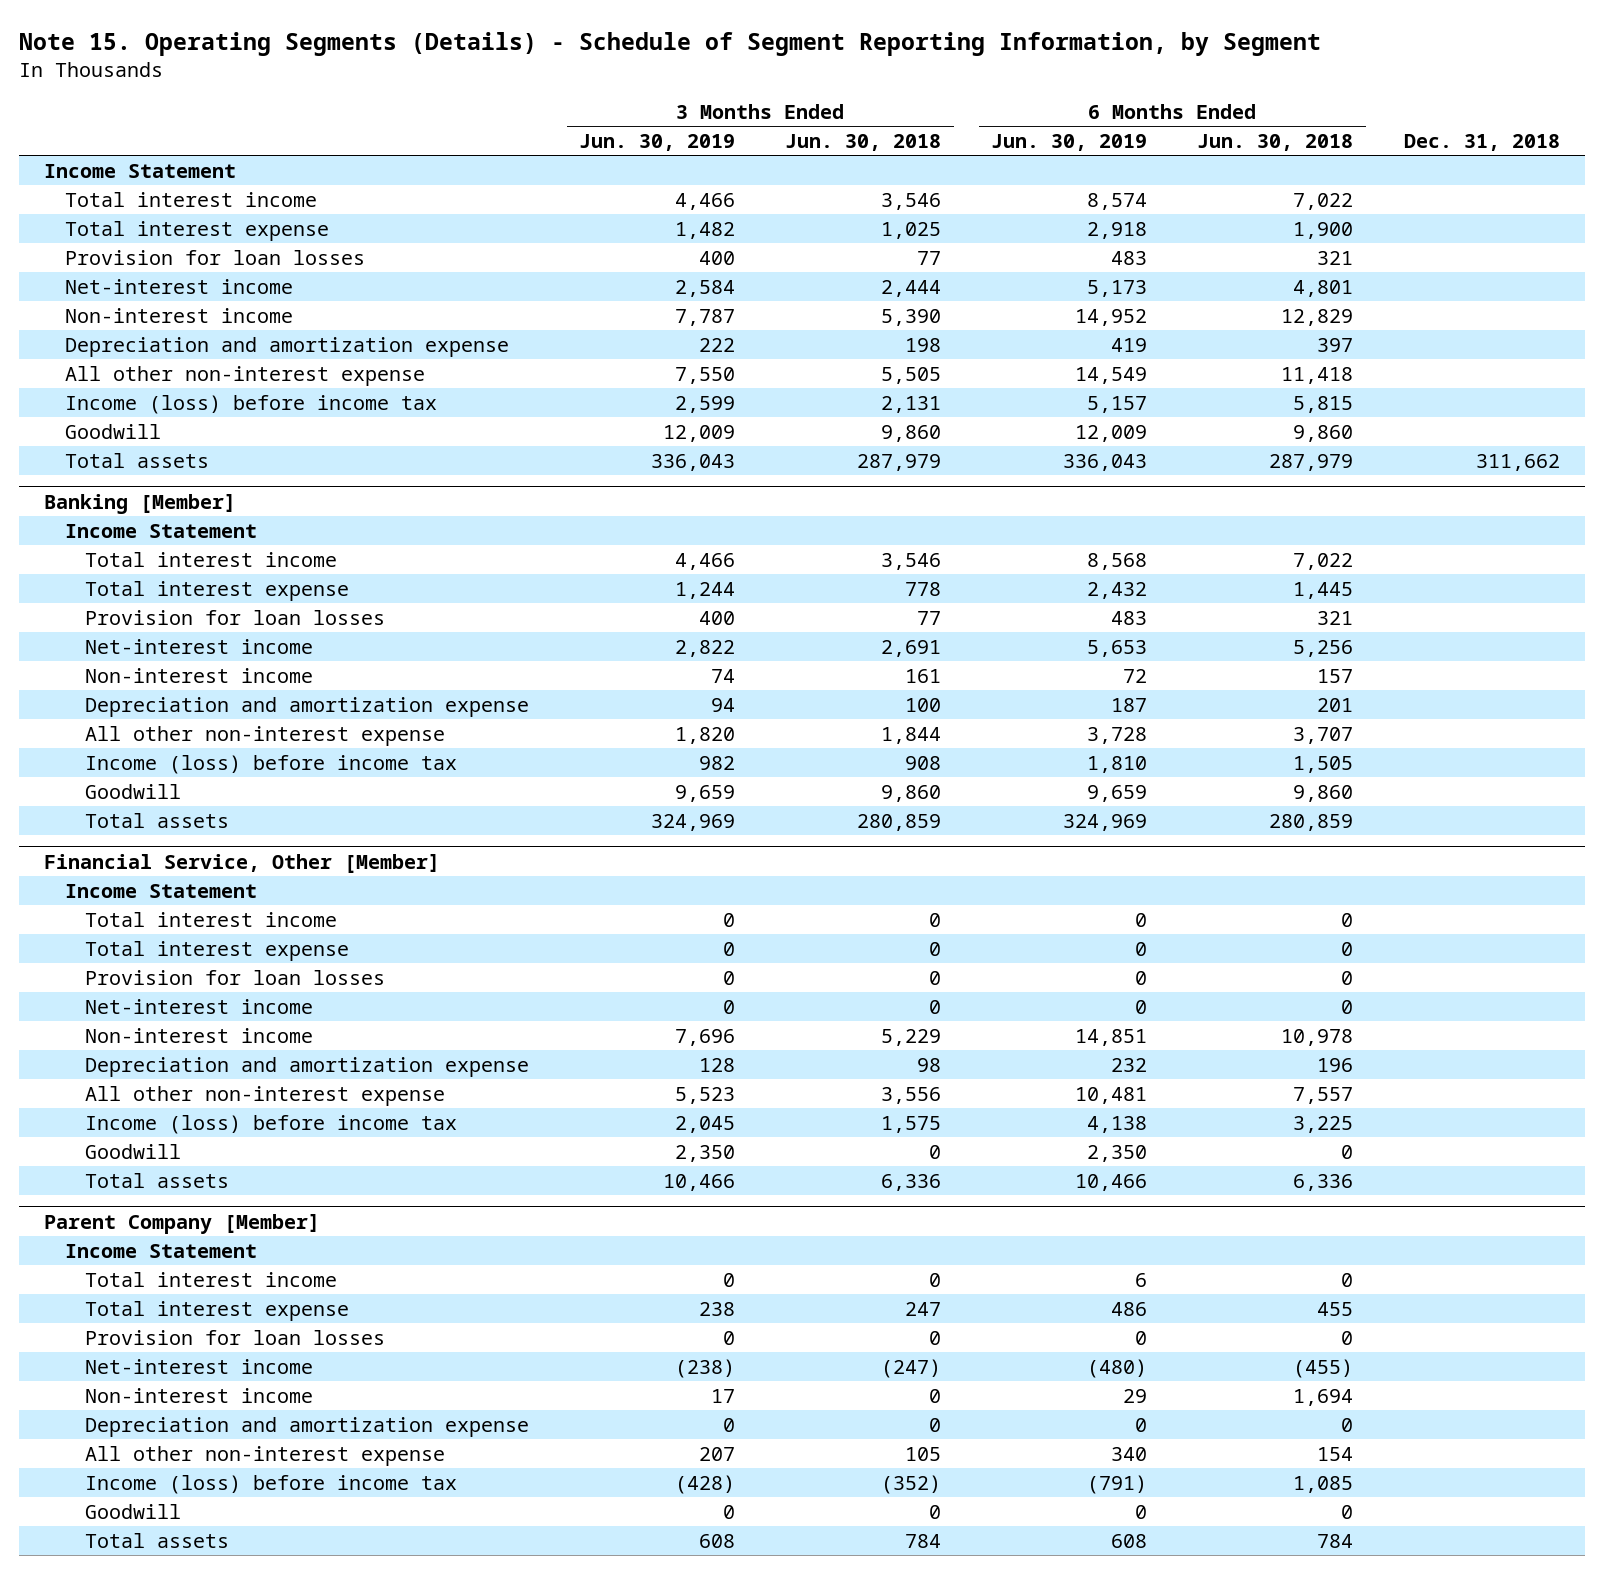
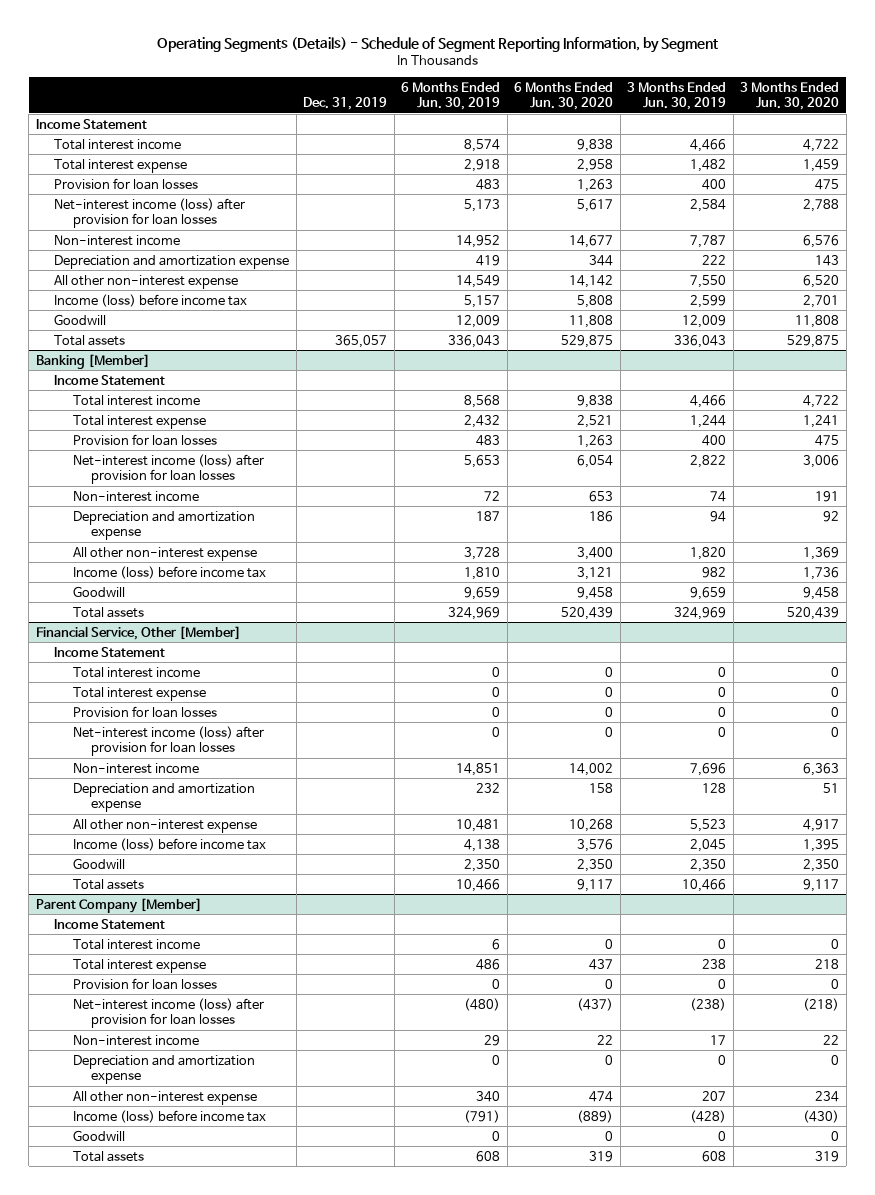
[19,32,1322,57] Note 15. Operating Segments (Details) - Schedule of Segment Reporting Information, by Segment -> [156,37,718,54] Operating Segments (Details) - Schedule of Segment Reporting Information, by Segment
[785,134,942,152] Jun. 30, 2018 -> none
[1197,134,1354,152] Jun. 30, 2018 -> none
[1403,134,1560,152] Dec. 31, 2018 -> none
none -> [303,96,388,110] Dec. 31, 2019
none -> [514,81,614,110] 6 Months Ended Jun. 30, 2020
none -> [740,81,840,110] 3 Months Ended Jun. 30, 2020
[64,278,293,294] Net-interest income -> [54,197,246,228] Net-interest income (loss) after provision for loan losses
[84,638,313,654] Net-interest income -> [72,453,264,484] Net-interest income (loss) after provision for loan losses
[84,998,313,1014] Net-interest income -> [72,725,264,756] Net-interest income (loss) after provision for loan losses
[84,1358,313,1374] Net-interest income -> [72,997,264,1028] Net-interest income (loss) after provision for loan losses

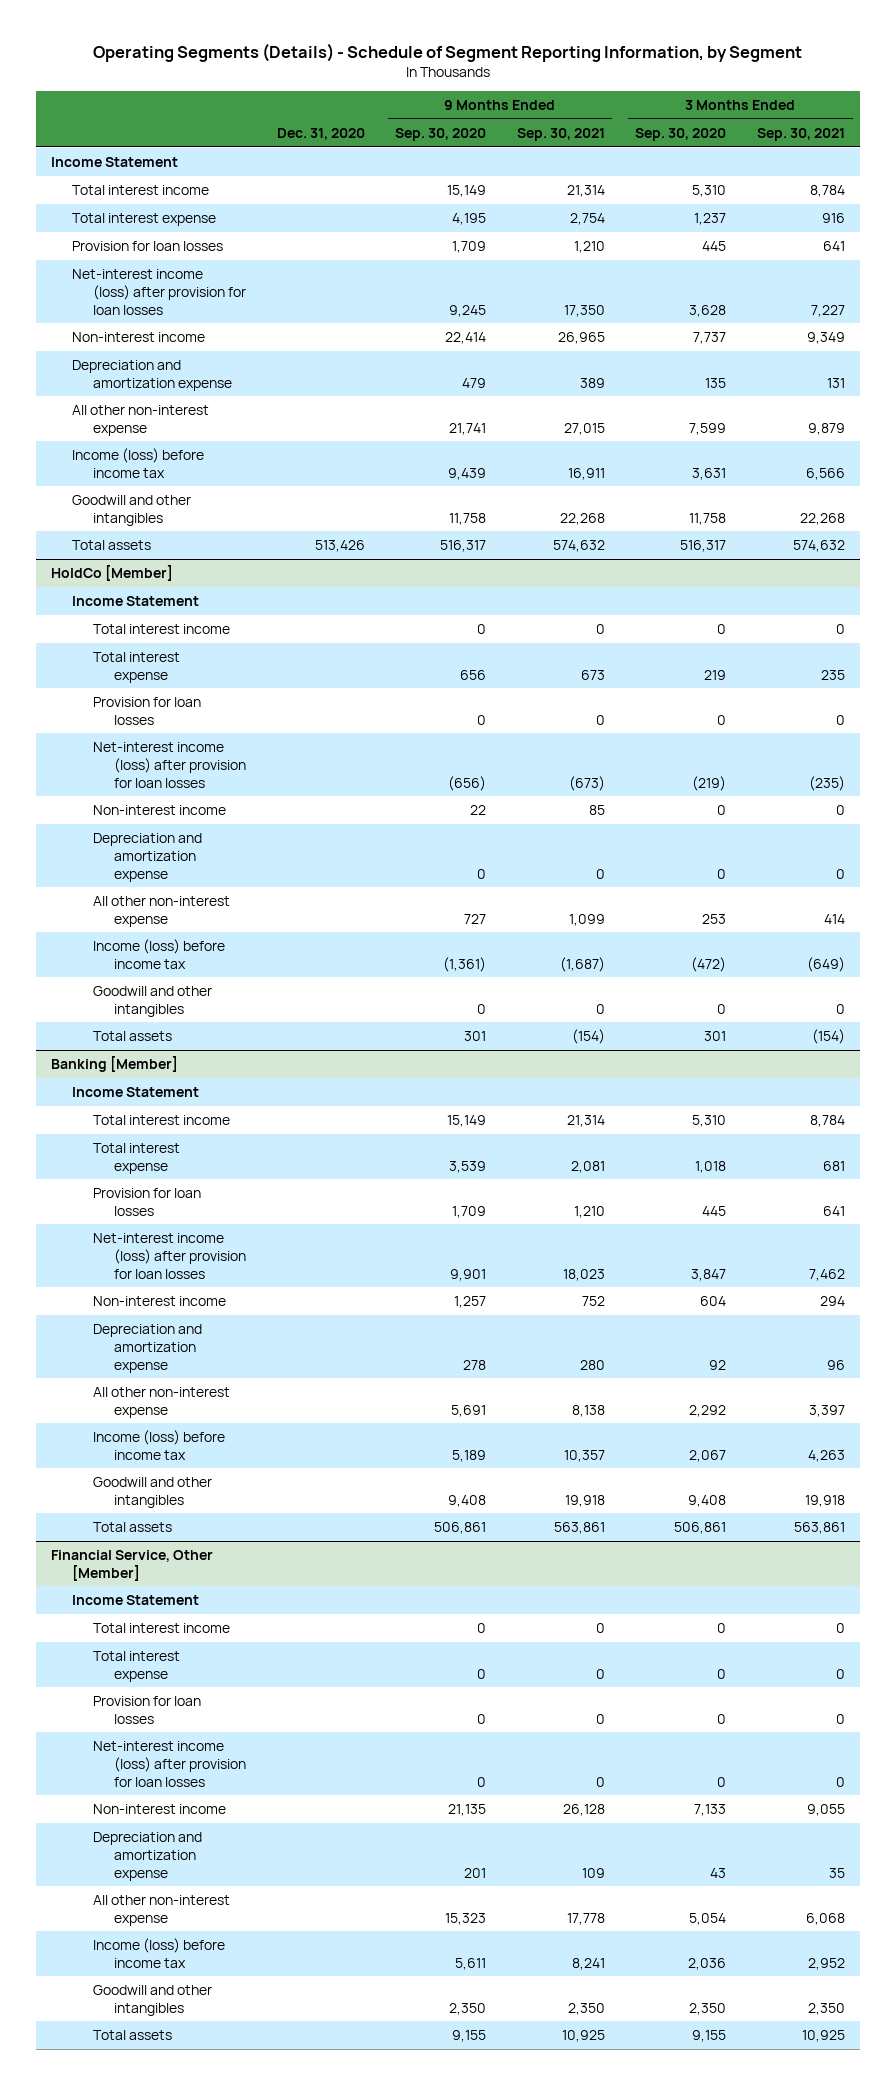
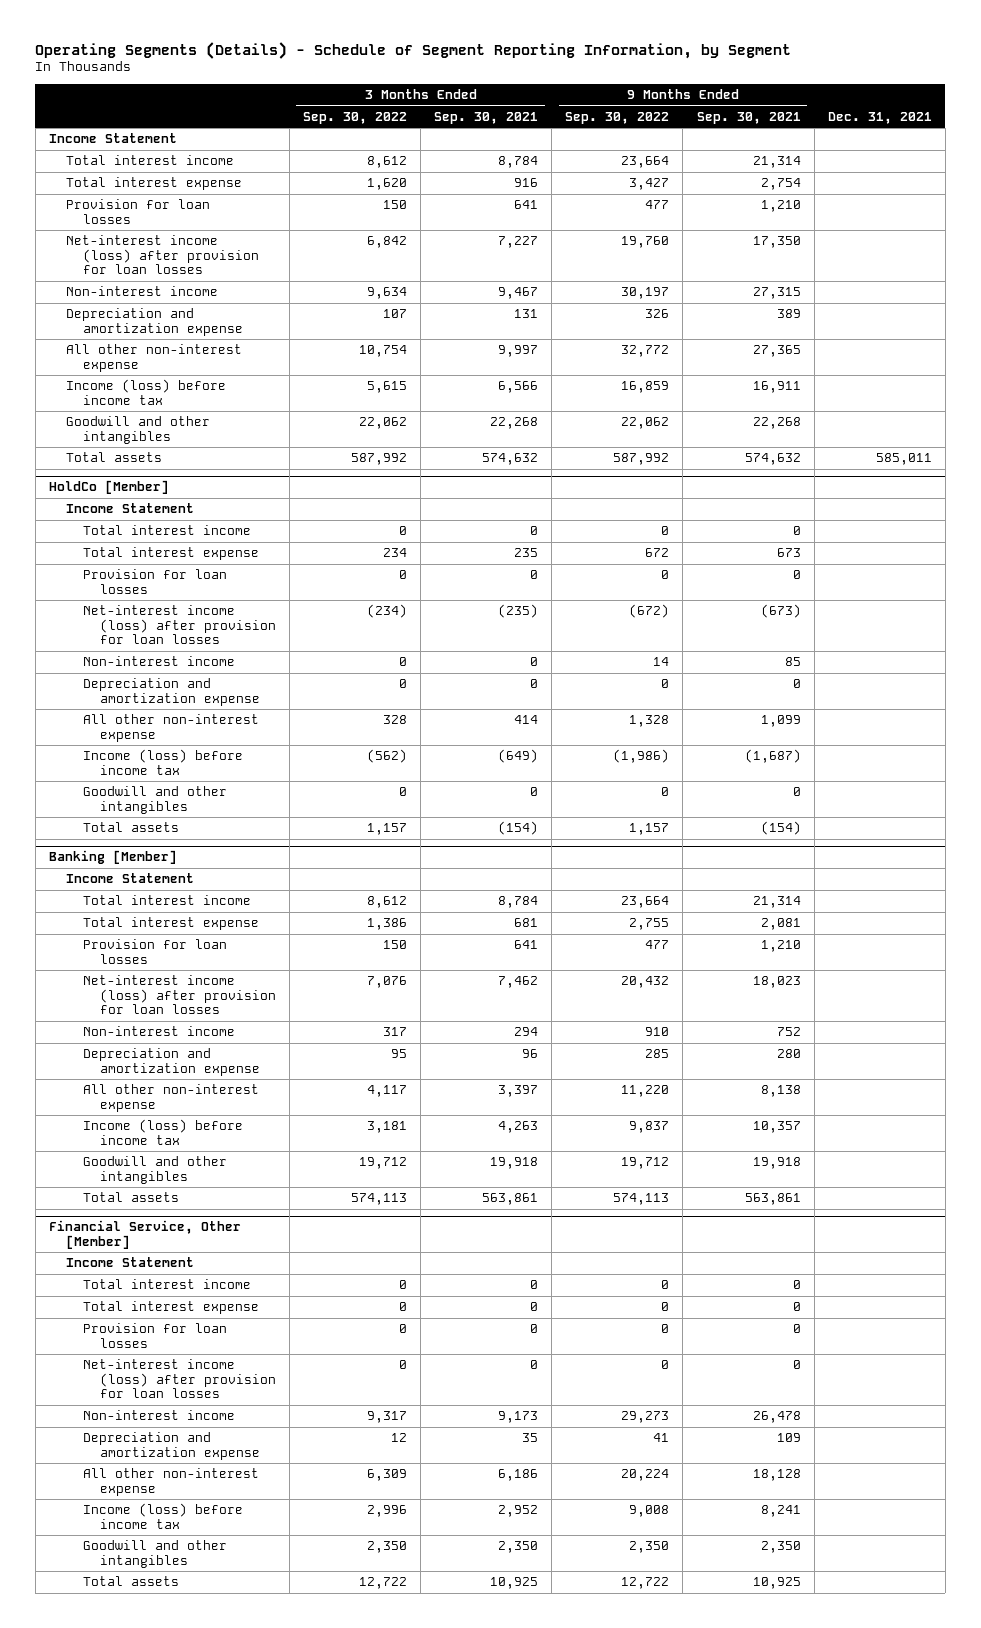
[276,127,365,140] Dec. 31, 2020 -> none
[395,127,487,141] Sep. 30, 2020 -> none
[635,127,727,141] Sep. 30, 2020 -> none
none -> [303,111,408,124] Sep. 30, 2022
none -> [565,111,670,124] Sep. 30, 2022
none -> [827,111,932,124] Dec. 31, 2021
[557,332,605,345] 26,965 -> [752,287,801,300] 27,315
[806,332,845,345] 9,349 -> [498,287,539,300] 9,467
[563,422,605,435] 27,015 -> [752,345,801,358] 27,365
[807,422,845,435] 9,879 -> [498,345,539,358] 9,997
[562,1804,605,1817] 26,128 -> [752,1411,801,1424] 26,478
[806,1804,845,1817] 9,055 -> [498,1411,539,1424] 9,173
[566,1912,605,1925] 17,778 -> [752,1469,801,1482] 18,128
[805,1912,845,1925] 6,068 -> [498,1469,539,1482] 6,186

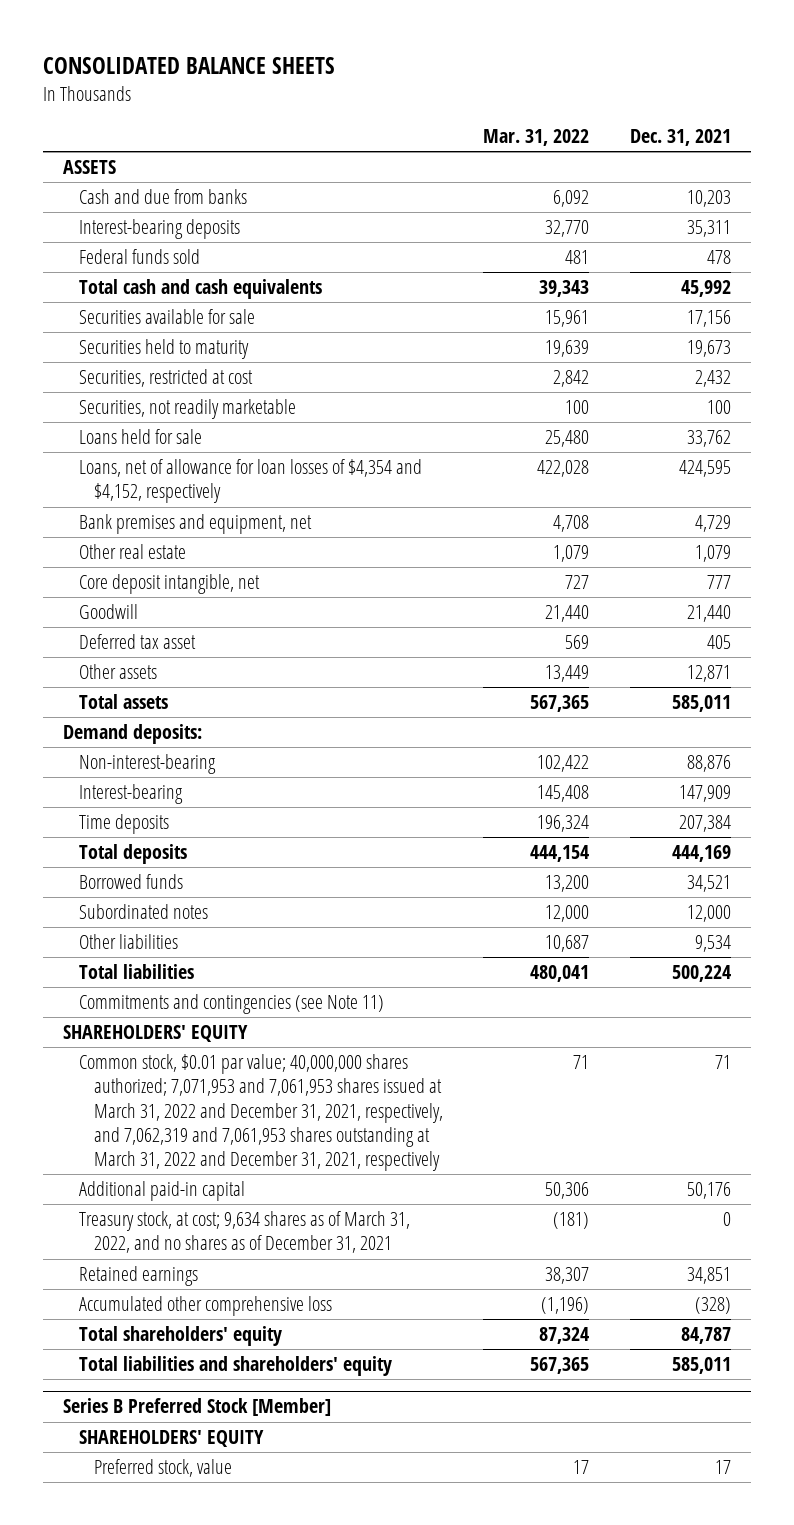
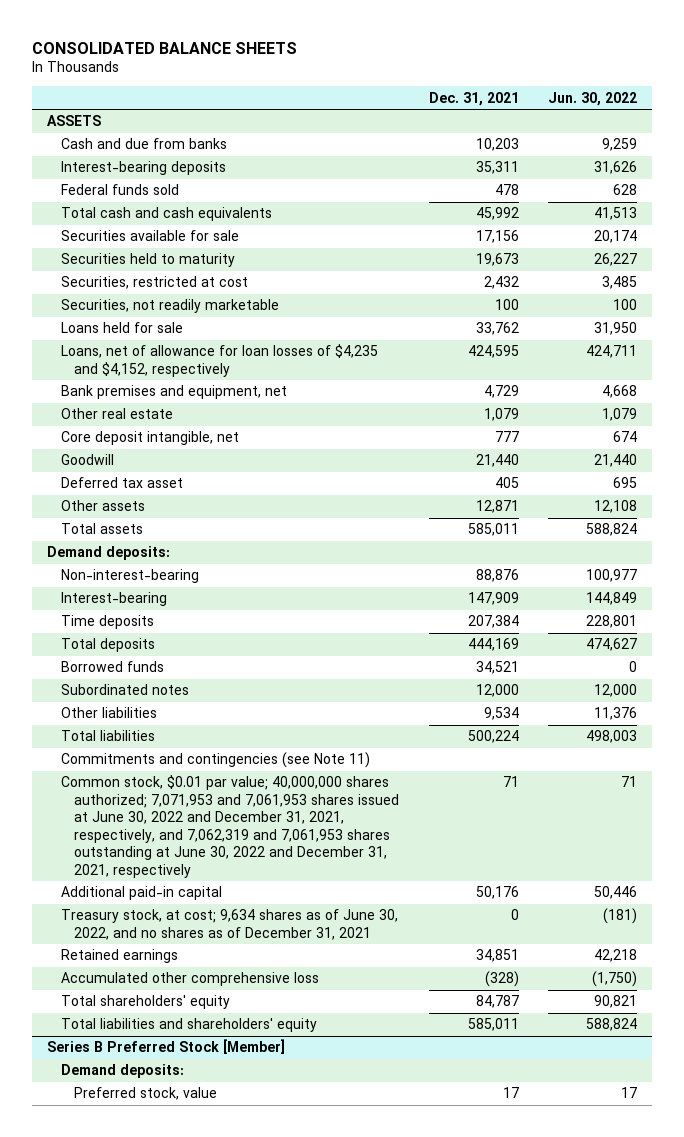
[483,128,590,146] Mar. 31, 2022 -> none
none -> [547,91,637,106] Jun. 30, 2022
[78,459,422,504] Loans, net of allowance for loan losses of $4,354 and $4,152, respectively -> [60,344,378,377] Loans, net of allowance for loan losses of $4,235 and $4,152, respectively
[63,1025,249,1043] SHAREHOLDERS' EQUITY -> none
[78,1054,444,1171] Common stock, $0.01 par value; 40,000,000 shares authorized; 7,071,953 and 7,061,953 shares issued at March 31, 2022 and December 31, 2021, respectively, and 7,062,319 and 7,061,953 shares outstanding at March 31, 2022 and December 31, 2021, respectively -> [60,775,400,878] Common stock, $0.01 par value; 40,000,000 shares authorized; 7,071,953 and 7,061,953 shares issued at June 30, 2022 and December 31, 2021, respectively, and 7,062,319 and 7,061,953 shares outstanding at June 30, 2022 and December 31, 2021, respectively
[78,1211,410,1254] Treasury stock, at cost; 9,634 shares as of March 31, 2022, and no shares as of December 31, 2021 -> [60,909,398,940] Treasury stock, at cost; 9,634 shares as of June 30, 2022, and no shares as of December 31, 2021
[78,1430,264,1448] SHAREHOLDERS' EQUITY -> none
none -> [60,1064,184,1079] Demand deposits:

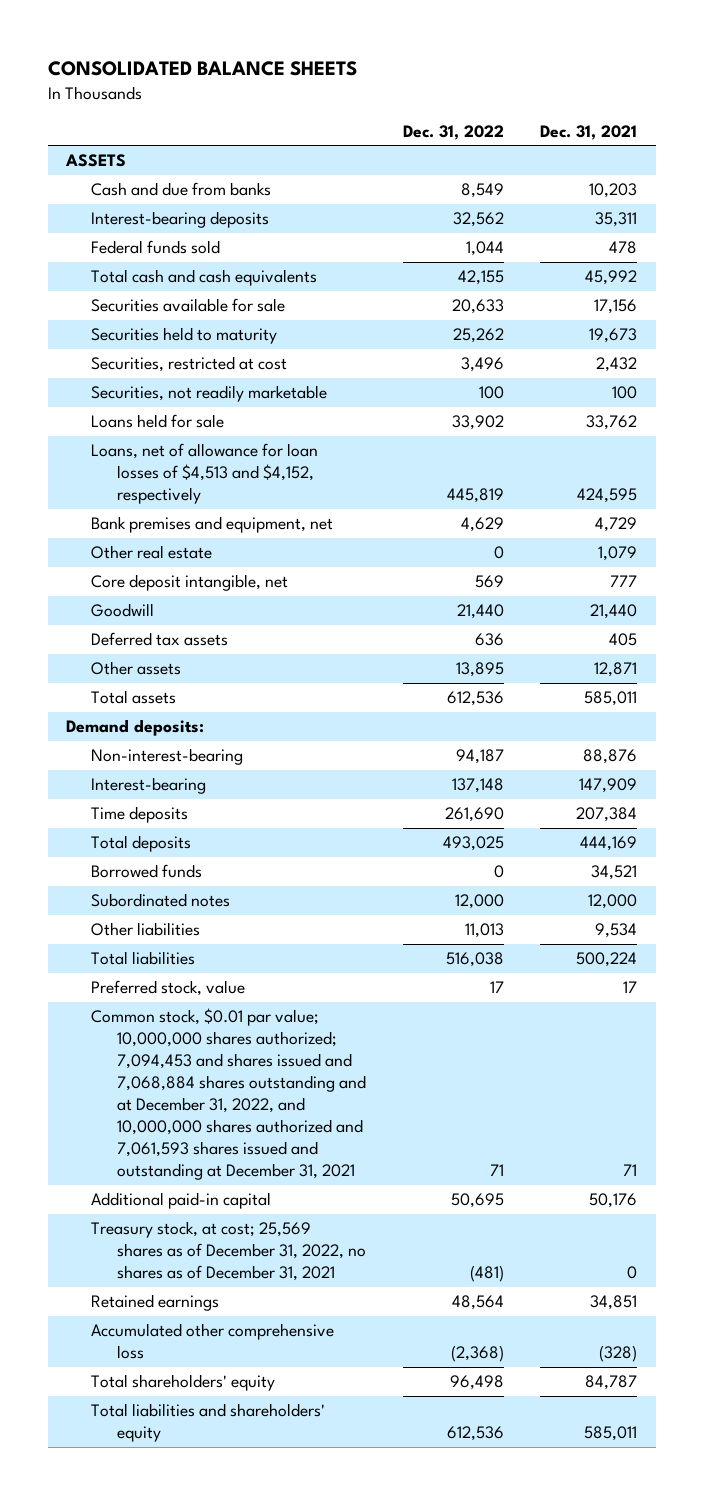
[547,91,637,106] Jun. 30, 2022 -> none
none -> [402,124,504,140] Dec. 31, 2022
[60,344,378,377] Loans, net of allowance for loan losses of $4,235 and $4,152, respectively -> [91,443,319,505] Loans, net of allowance for loan losses of $4,513 and $4,152, respectively
[60,477,183,489] Deferred tax asset -> [91,632,229,647] Deferred tax assets
[60,752,370,769] Commitments and contingencies (see Note 11) -> none
none -> [91,980,246,997] Preferred stock, value
[60,775,400,878] Common stock, $0.01 par value; 40,000,000 shares authorized; 7,071,953 and 7,061,953 shares issued at June 30, 2022 and December 31, 2021, respectively, and 7,062,319 and 7,061,953 shares outstanding at June 30, 2022 and December 31, 2021, respectively -> [91,1008,366,1181] Common stock, $0.01 par value; 10,000,000 shares authorized; 7,094,453 and shares issued and 7,068,884 shares outstanding and at December 31, 2022, and 10,000,000 shares authorized and 7,061,593 shares issued and outstanding at December 31, 2021
[60,909,398,940] Treasury stock, at cost; 9,634 shares as of June 30, 2022, and no shares as of December 31, 2021 -> [91,1221,366,1282] Treasury stock, at cost; 25,569 shares as of December 31, 2022, no shares as of December 31, 2021
[46,1039,285,1055] Series B Preferred Stock [Member] -> none
[60,1064,184,1079] Demand deposits: -> none
[74,1087,218,1101] Preferred stock, value -> none

